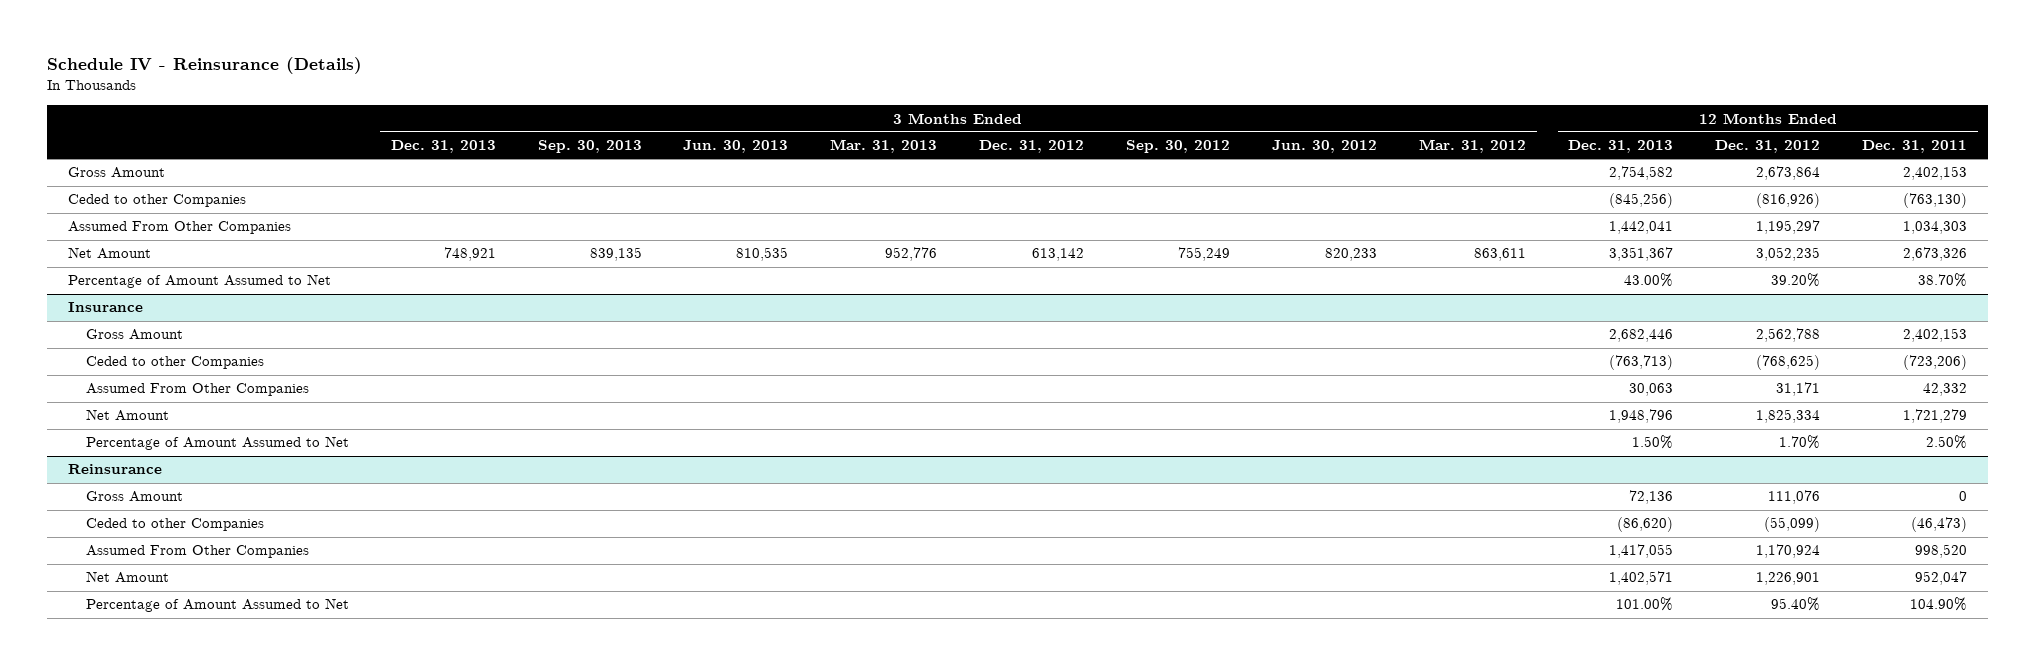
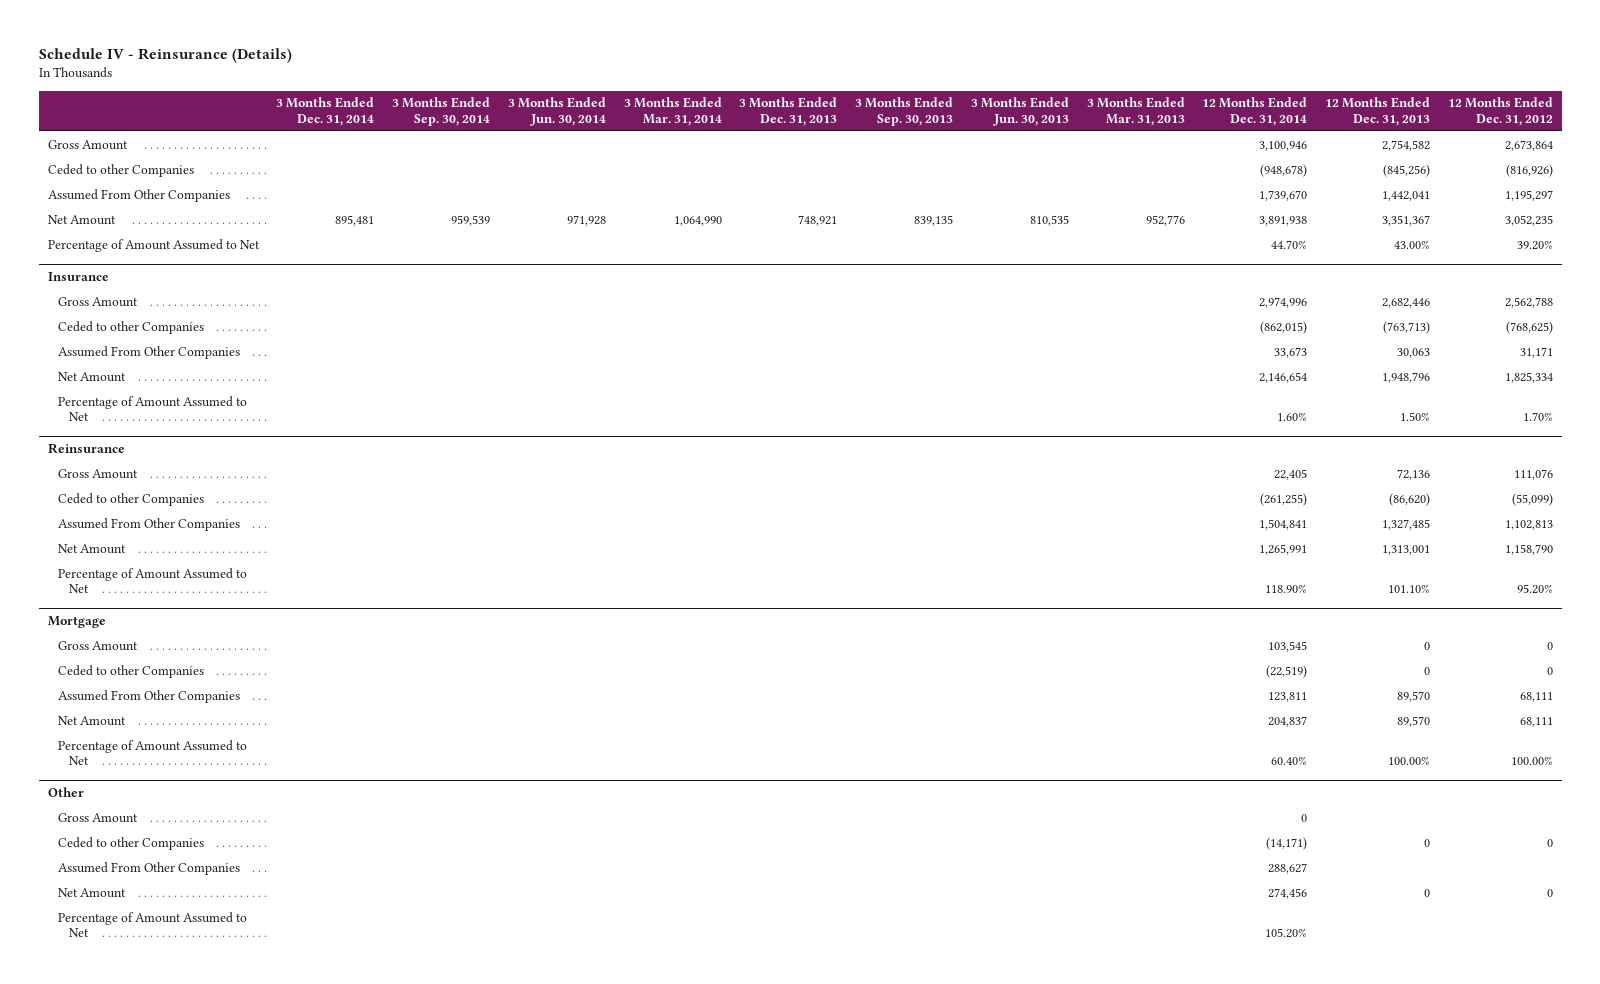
[979,140,1085,154] Dec. 31, 2012 -> none
[1126,140,1231,154] Sep. 30, 2012 -> none
[1272,140,1378,154] Jun. 30, 2012 -> none
[1419,139,1527,154] Mar. 31, 2012 -> none
[1862,140,1968,154] Dec. 31, 2011 -> none
none -> [276,97,375,126] 3 Months Ended Dec. 31, 2014
none -> [392,97,491,126] 3 Months Ended Sep. 30, 2014
none -> [507,97,606,126] 3 Months Ended Jun. 30, 2014
none -> [623,97,722,126] 3 Months Ended Mar. 31, 2014
none -> [1202,97,1308,126] 12 Months Ended Dec. 31, 2014
[1609,544,1674,559] 1,417,055 -> [1381,518,1430,530] 1,327,485
[1756,544,1821,559] 1,170,924 -> [1504,519,1553,530] 1,102,813
[1609,571,1674,586] 1,402,571 -> [1381,544,1430,555] 1,313,001
[1756,572,1821,586] 1,226,901 -> [1504,543,1553,555] 1,158,790
[1616,597,1674,612] 101.00% -> [1387,584,1430,594] 101.10%
[1771,597,1821,612] 95.40% -> [1516,584,1553,595] 95.20%
none -> [47,616,106,629] Mortgage
none -> [58,640,139,651] Gross Amount
none -> [58,664,205,678] Ceded to other Companies
none -> [58,689,241,703] Assumed From Other Companies
none -> [58,715,127,726] Net Amount
none -> [58,739,248,766] Percentage of Amount Assumed to Net
none -> [47,787,84,798] Other
none -> [58,812,139,823] Gross Amount
none -> [58,836,205,850] Ceded to other Companies
none -> [58,861,241,875] Assumed From Other Companies
none -> [58,887,127,898] Net Amount
none -> [58,911,248,938] Percentage of Amount Assumed to Net

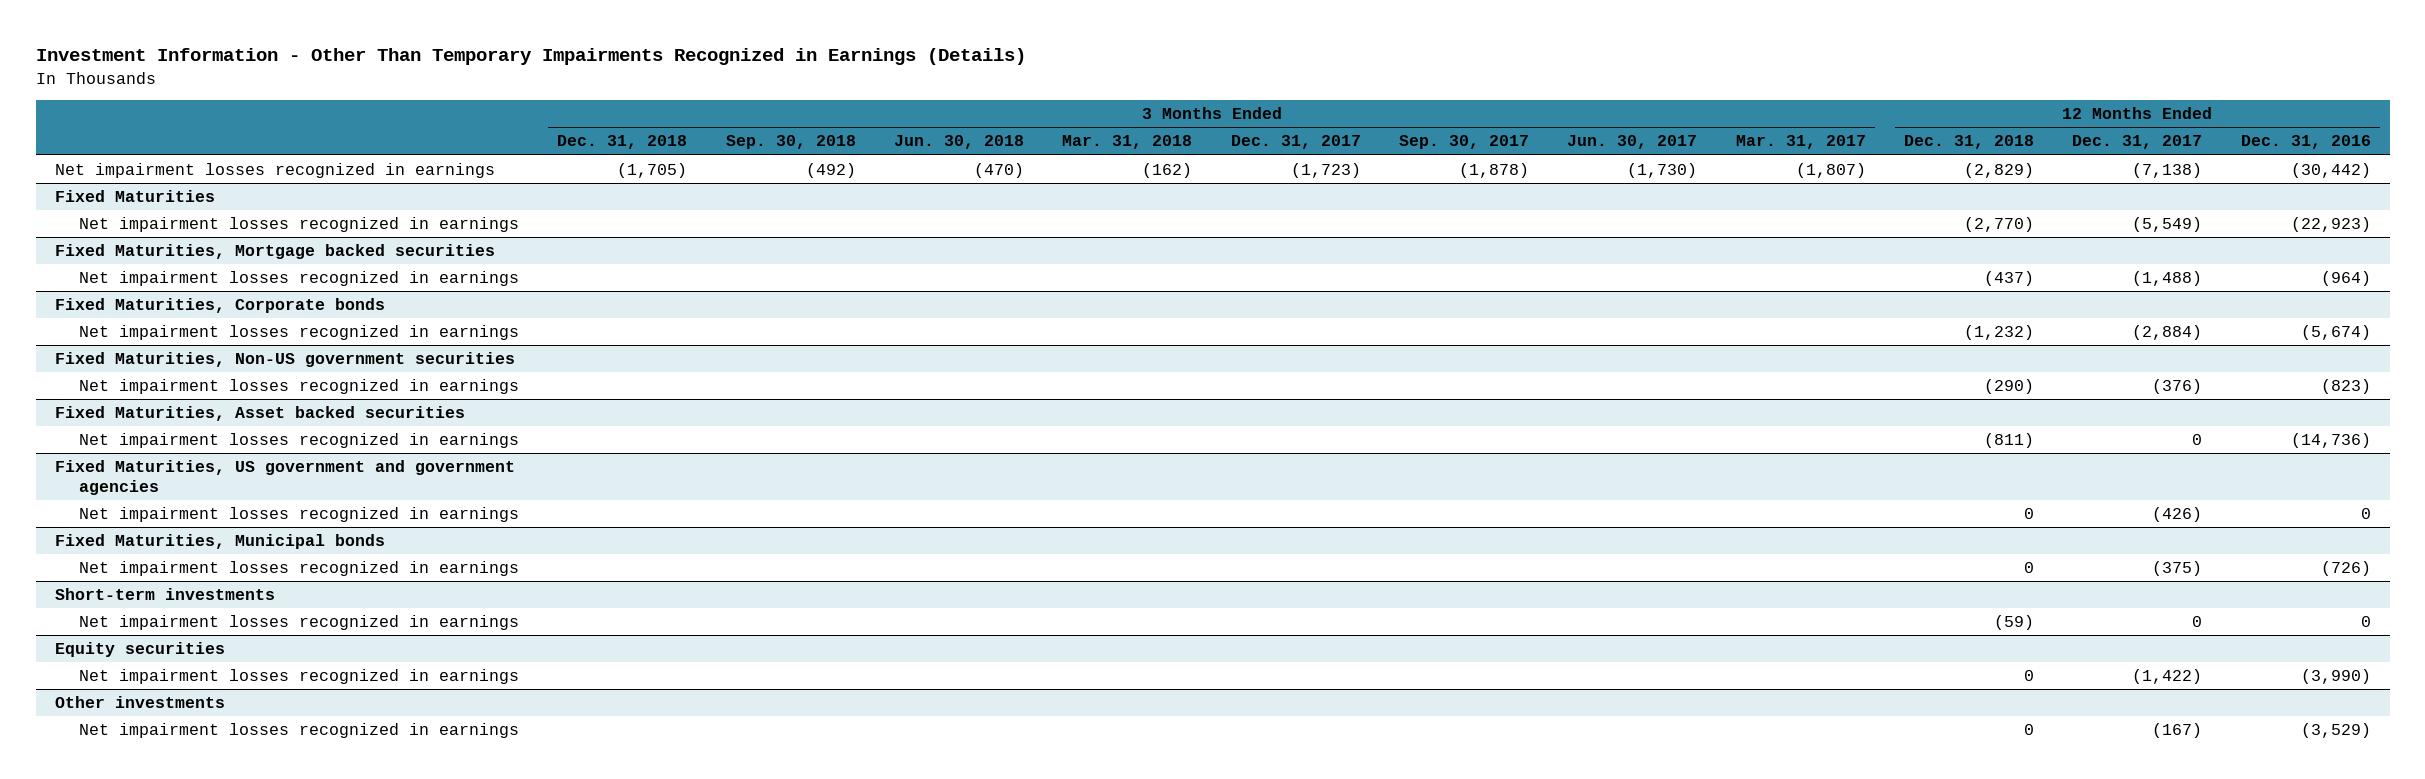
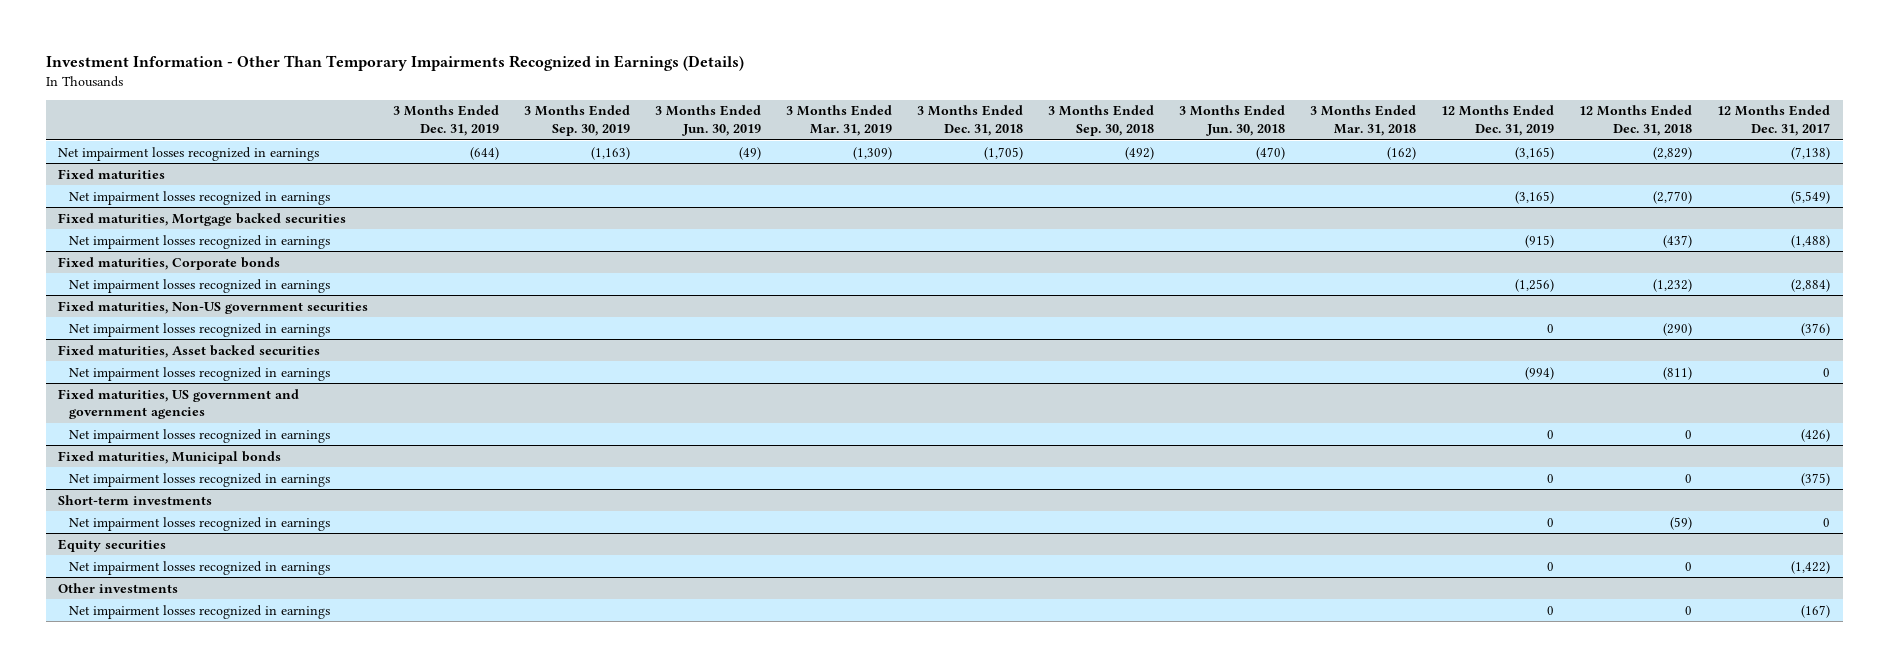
[1230,135,1361,150] Dec. 31, 2017 -> none
[1399,135,1530,150] Sep. 30, 2017 -> none
[1567,135,1698,150] Jun. 30, 2017 -> none
[1735,135,1866,150] Mar. 31, 2017 -> none
[2240,135,2371,150] Dec. 31, 2016 -> none
none -> [393,105,500,137] 3 Months Ended Dec. 31, 2019
none -> [524,105,631,137] 3 Months Ended Sep. 30, 2019
none -> [655,105,762,137] 3 Months Ended Jun. 30, 2019
none -> [786,105,893,137] 3 Months Ended Mar. 31, 2019
none -> [1441,105,1555,137] 12 Months Ended Dec. 31, 2019
[54,190,215,203] Fixed Maturities -> [58,168,166,179] Fixed maturities
[54,244,495,260] Fixed Maturities, Mortgage backed securities -> [58,212,347,226] Fixed maturities, Mortgage backed securities
[54,298,385,314] Fixed Maturities, Corporate bonds -> [58,256,281,270] Fixed maturities, Corporate bonds
[54,352,515,368] Fixed Maturities, Non-US government securities -> [58,300,369,314] Fixed maturities, Non-US government securities
[54,406,465,422] Fixed Maturities, Asset backed securities -> [58,344,321,358] Fixed maturities, Asset backed securities
[54,460,515,495] Fixed Maturities, US government and government agencies -> [58,388,300,420] Fixed maturities, US government and government agencies
[54,534,385,550] Fixed Maturities, Municipal bonds -> [58,450,282,464] Fixed maturities, Municipal bonds

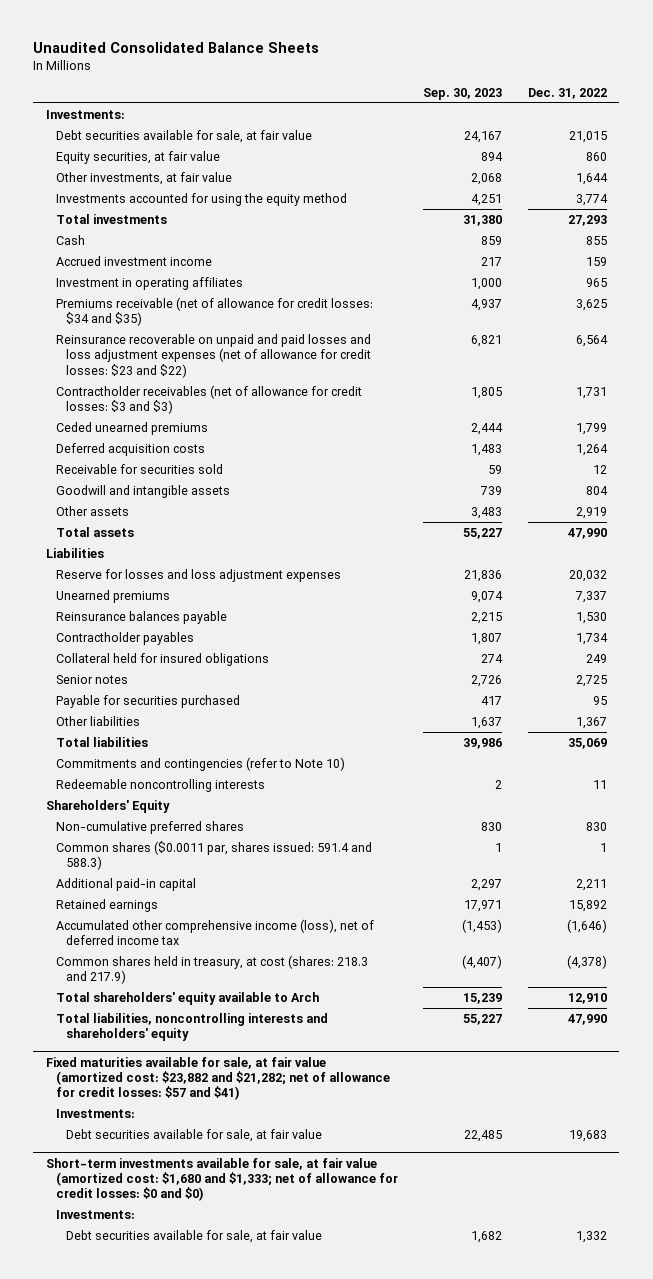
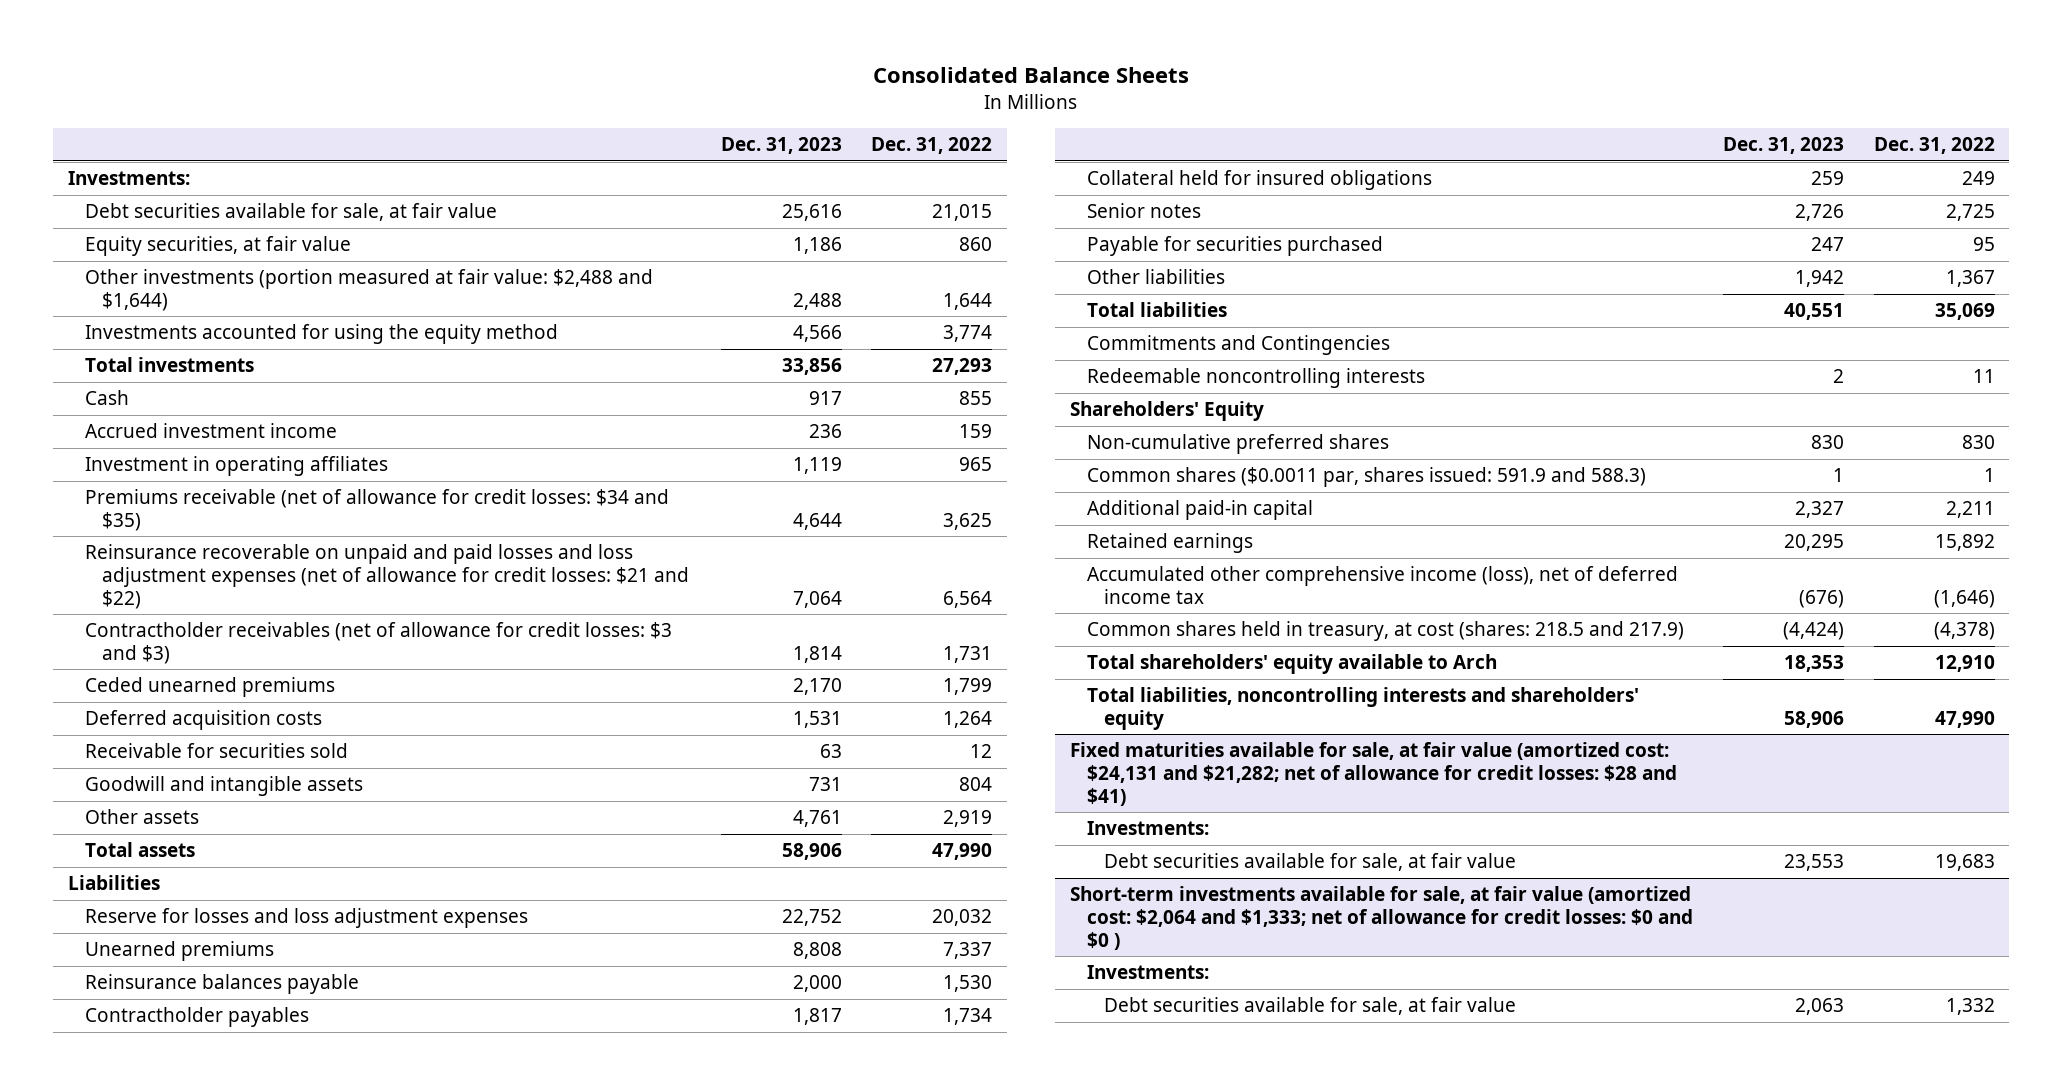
[33,41,320,53] Unaudited Consolidated Balance Sheets -> [873,66,1190,83] Consolidated Balance Sheets
[423,88,503,101] Sep. 30, 2023 -> none
none -> [720,137,842,155] Dec. 31, 2023
[56,171,233,185] Other investments, at fair value -> [84,269,653,311] Other investments (portion measured at fair value: $2,488 and $1,644)
[56,333,372,378] Reinsurance recoverable on unpaid and paid losses and loss adjustment expenses (net of allowance for credit losses: $23 and $22) -> [84,544,689,609] Reinsurance recoverable on unpaid and paid losses and loss adjustment expenses (net of allowance for credit losses: $21 and $22)
[56,756,346,771] Commitments and contingencies (refer to Note 10) -> [1086,335,1390,356] Commitments and Contingencies
[56,840,373,871] Common shares ($0.0011 par, shares issued: 591.4 and 588.3) -> [1086,467,1646,488] Common shares ($0.0011 par, shares issued: 591.9 and 588.3)
[56,954,369,985] Common shares held in treasury, at cost (shares: 218.3 and 217.9) -> [1086,621,1684,642] Common shares held in treasury, at cost (shares: 218.5 and 217.9)
[46,1056,391,1101] Fixed maturities available for sale, at fair value (amortized cost: $23,882 and $21,282; net of allowance for credit losses: $57 and $41) -> [1070,742,1677,806] Fixed maturities available for sale, at fair value (amortized cost: $24,131 and $21,282; net of allowance for credit losses: $28 and $41)
[46,1157,399,1202] Short-term investments available for sale, at fair value (amortized cost: $1,680 and $1,333; net of allowance for credit losses: $0 and $0) -> [1070,886,1693,950] Short-term investments available for sale, at fair value (amortized cost: $2,064 and $1,333; net of allowance for credit losses: $0 and $0 )

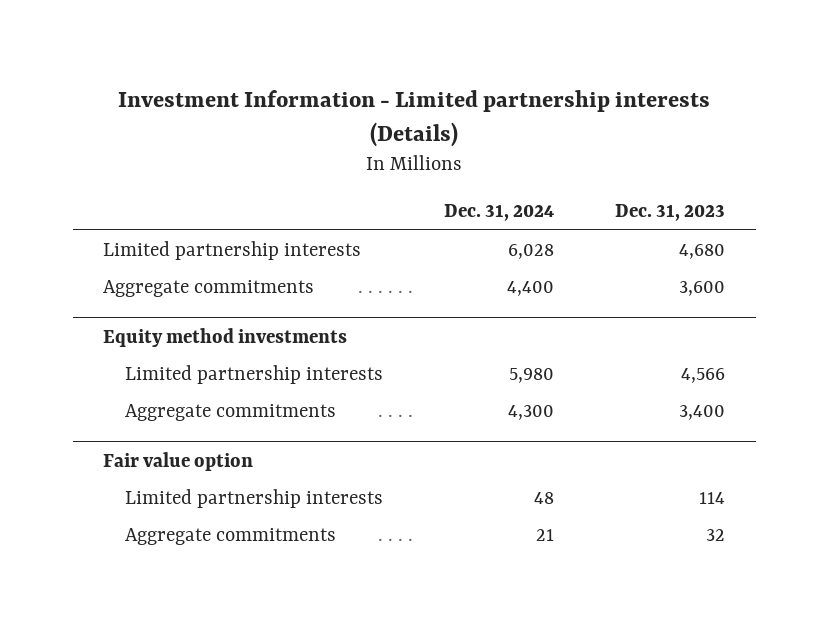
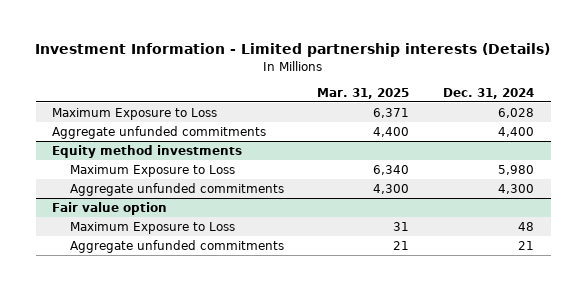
[615,204,726,222] Dec. 31, 2023 -> none
none -> [317,87,410,99] Mar. 31, 2025
[103,240,362,260] Limited partnership interests -> [52,107,218,120] Maximum Exposure to Loss
[103,279,315,297] Aggregate commitments -> [52,125,267,139] Aggregate unfunded commitments
[124,364,383,384] Limited partnership interests -> [69,164,235,177] Maximum Exposure to Loss
[124,403,336,421] Aggregate commitments -> [69,182,284,196] Aggregate unfunded commitments
[124,488,383,508] Limited partnership interests -> [69,221,235,234] Maximum Exposure to Loss
[124,527,336,545] Aggregate commitments -> [69,239,284,253] Aggregate unfunded commitments

